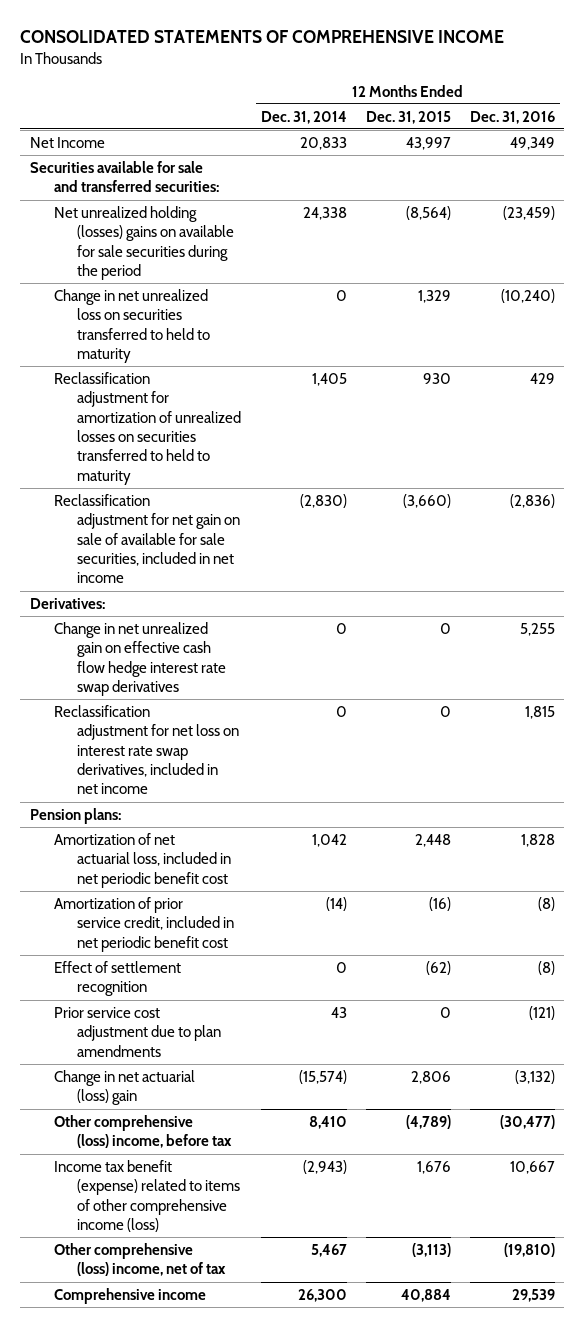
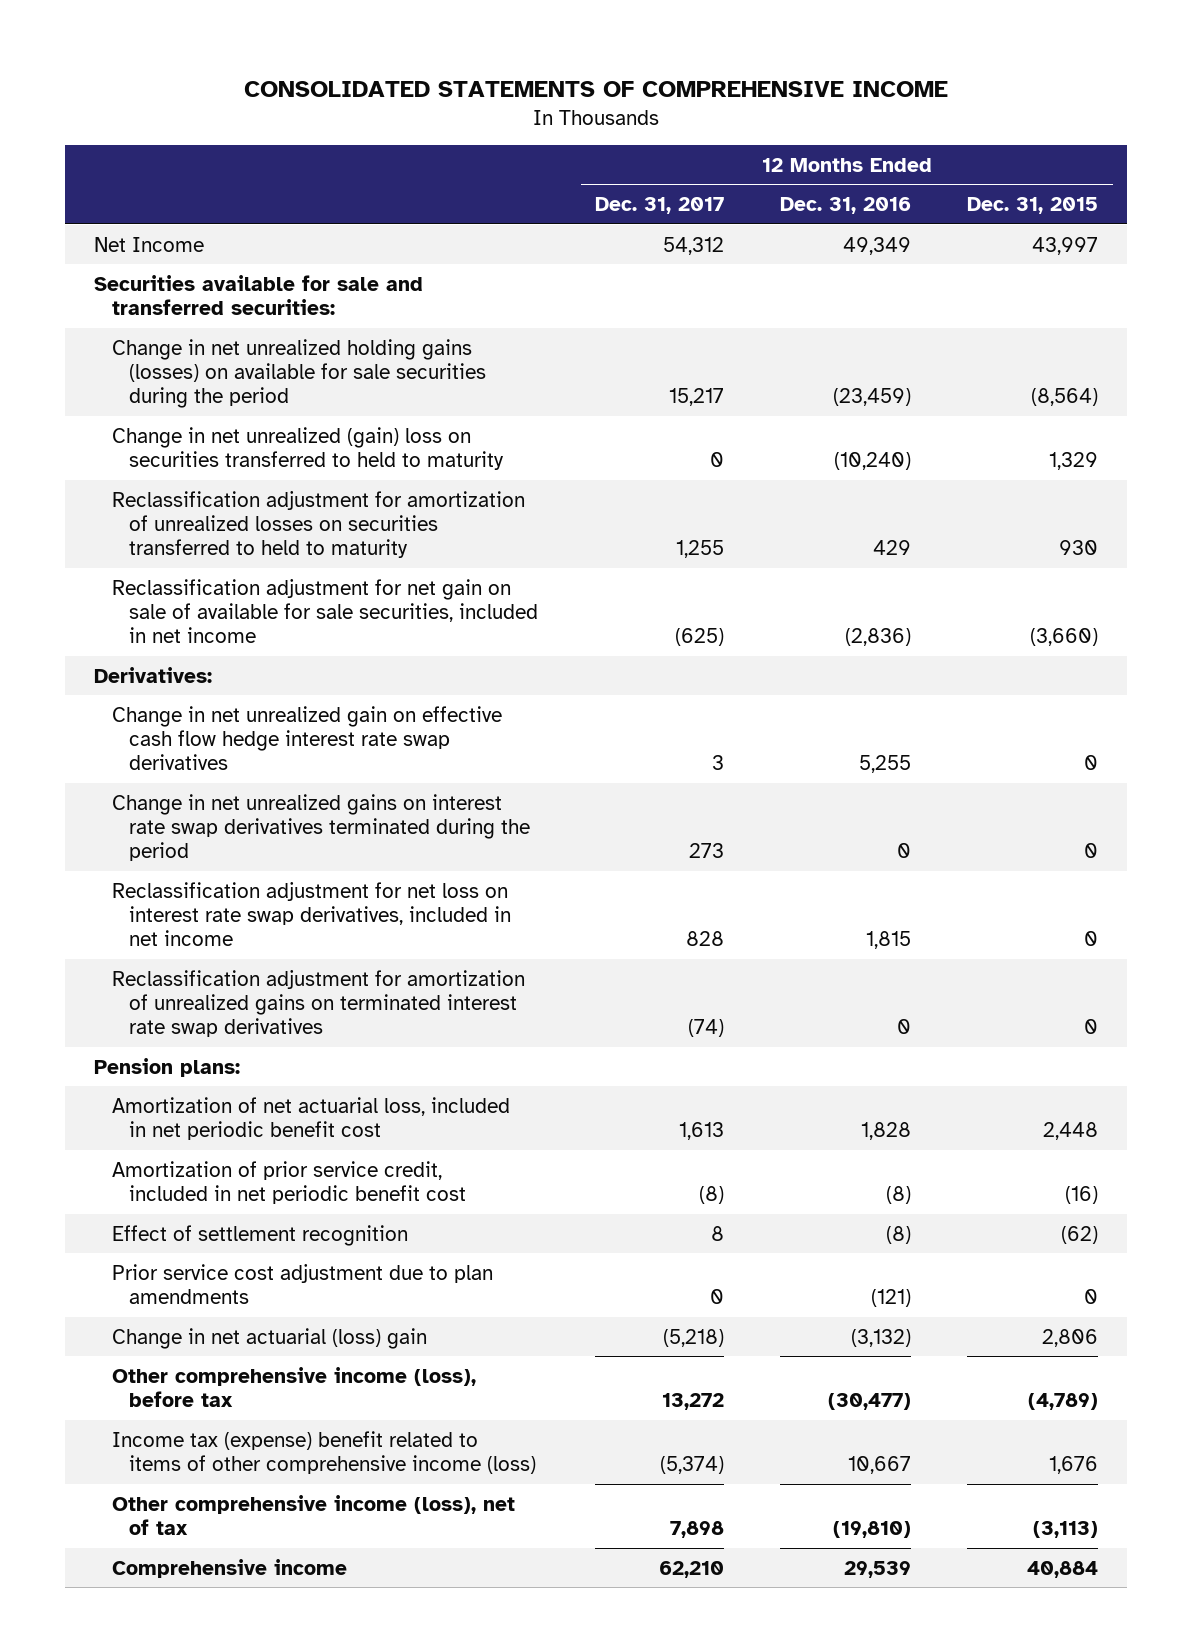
[260,110,347,124] Dec. 31, 2014 -> none
none -> [594,197,724,215] Dec. 31, 2017
[53,205,235,281] Net unrealized holding (losses) gains on available for sale securities during the period -> [111,338,487,409] Change in net unrealized holding gains (losses) on available for sale securities during the period
[53,288,211,364] Change in net unrealized loss on securities transferred to held to maturity -> [111,426,505,471] Change in net unrealized (gain) loss on securities transferred to held to maturity
none -> [111,793,531,862] Change in net unrealized gains on interest rate swap derivatives terminated during the period
none -> [111,969,525,1038] Reclassification adjustment for amortization of unrealized gains on terminated interest rate swap derivatives
[53,1114,233,1149] Other comprehensive (loss) income, before tax -> [111,1366,476,1408] Other comprehensive income (loss), before tax
[53,1159,241,1233] Income tax benefit (expense) related to items of other comprehensive income (loss) -> [111,1430,537,1475] Income tax (expense) benefit related to items of other comprehensive income (loss)
[53,1242,227,1277] Other comprehensive (loss) income, net of tax -> [111,1494,515,1536] Other comprehensive income (loss), net of tax

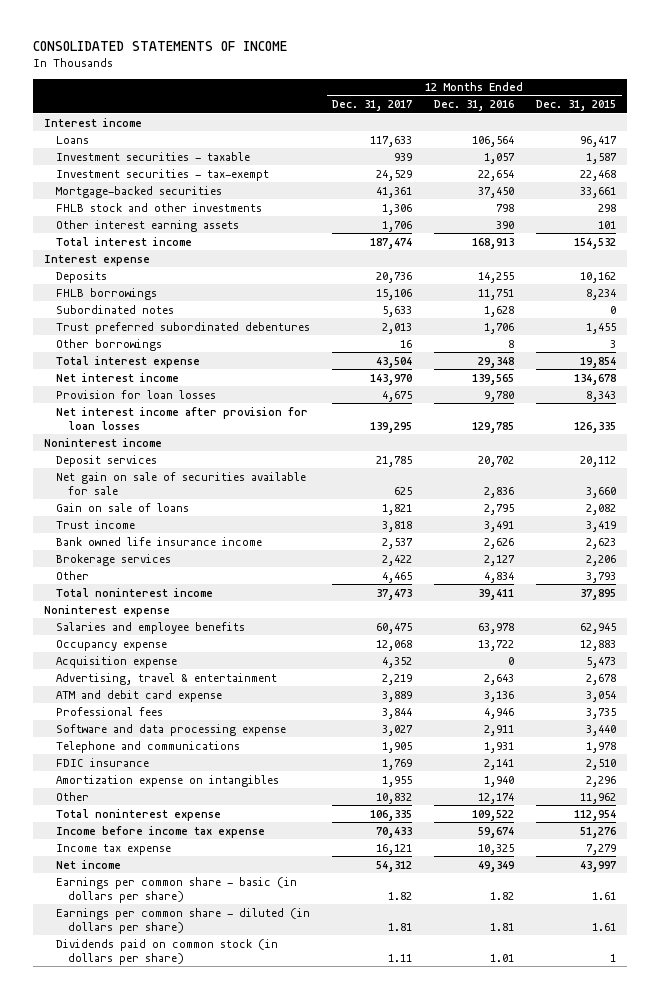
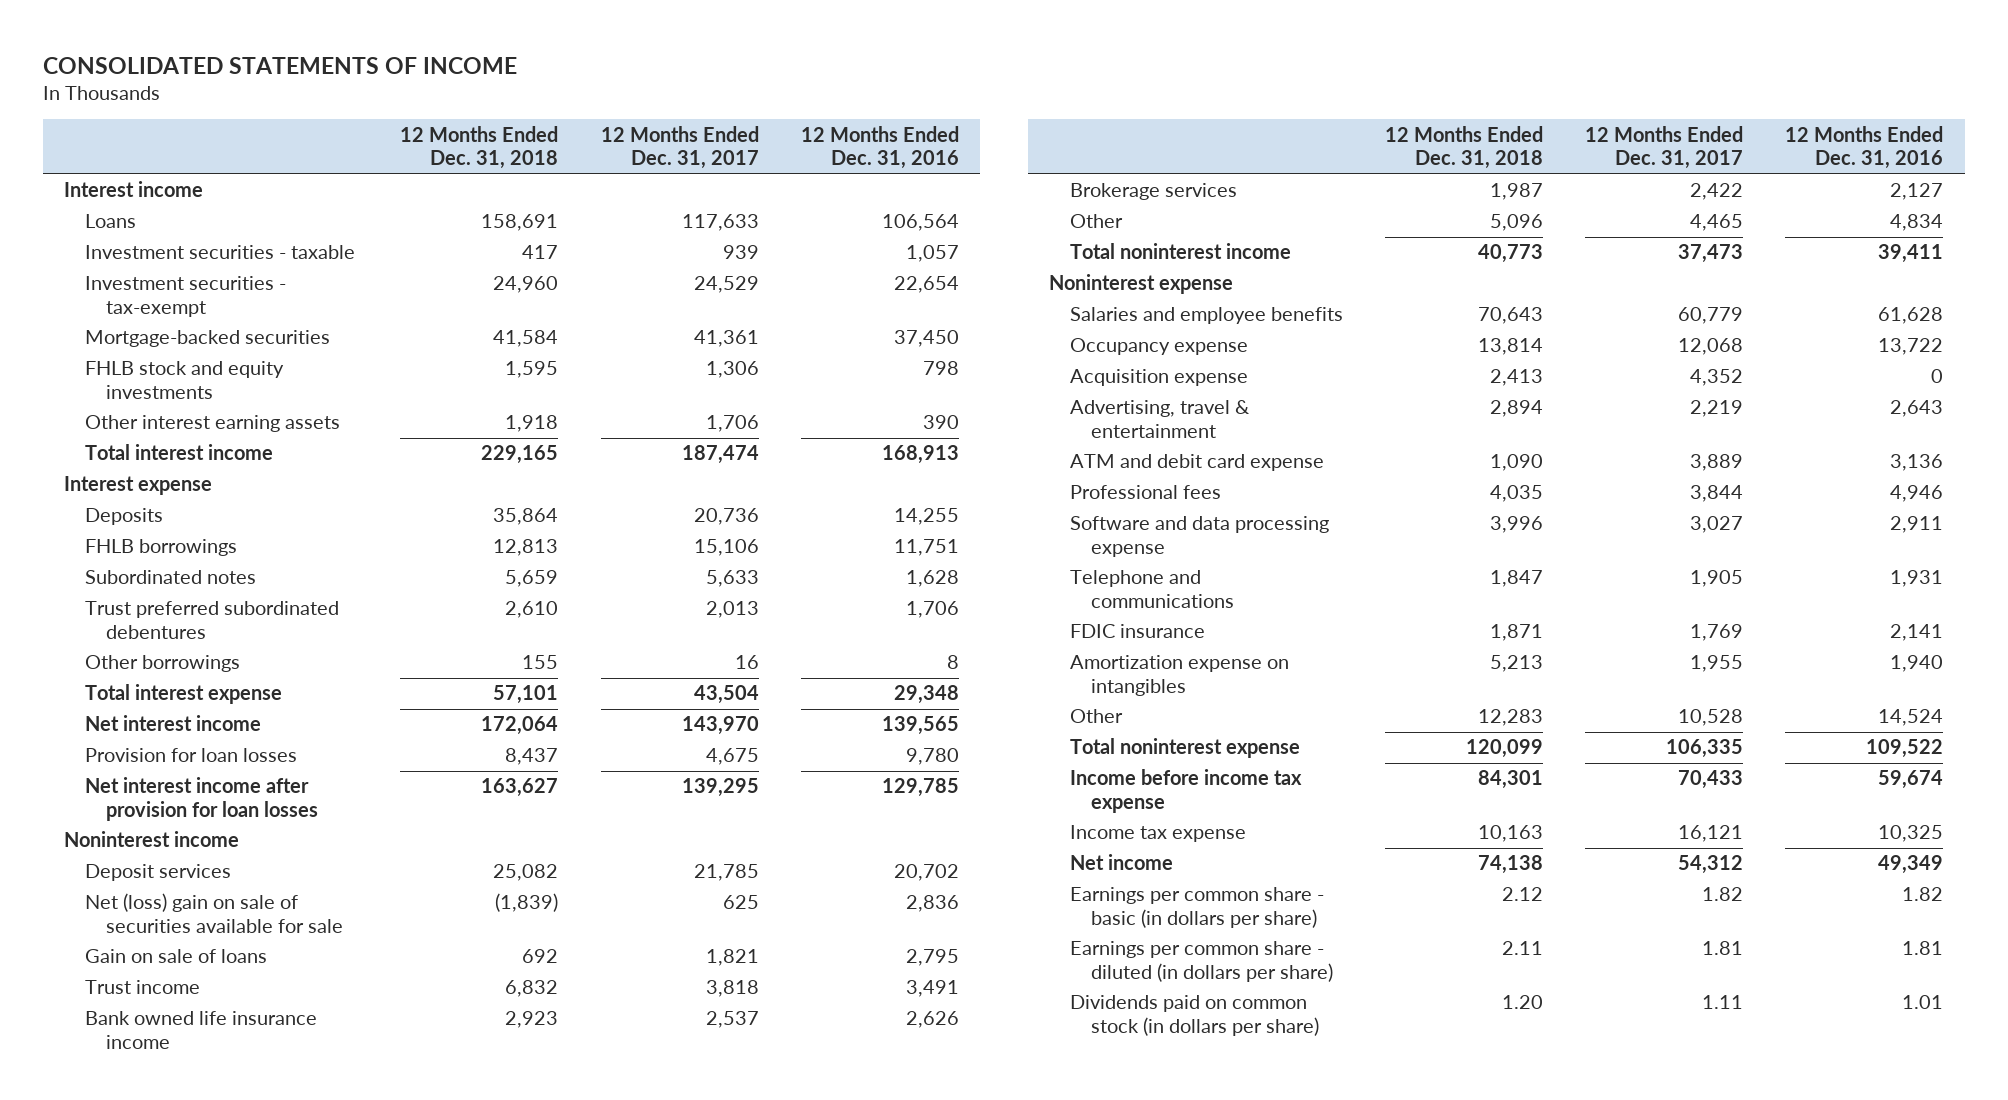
[536,100,617,112] Dec. 31, 2015 -> none
none -> [400,125,559,170] 12 Months Ended Dec. 31, 2018
[55,202,262,212] FHLB stock and other investments -> [85,361,285,399] FHLB stock and equity investments
[55,471,306,495] Net gain on sale of securities available for sale -> [85,893,344,933] Net (loss) gain on sale of securities available for sale
[376,622,413,634] 60,475 -> [1678,307,1744,325] 60,779
[478,622,515,634] 63,978 -> [1878,307,1944,325] 61,628
[376,792,413,804] 10,832 -> [1678,709,1744,727] 10,528
[478,792,515,804] 12,174 -> [1878,709,1944,727] 14,524

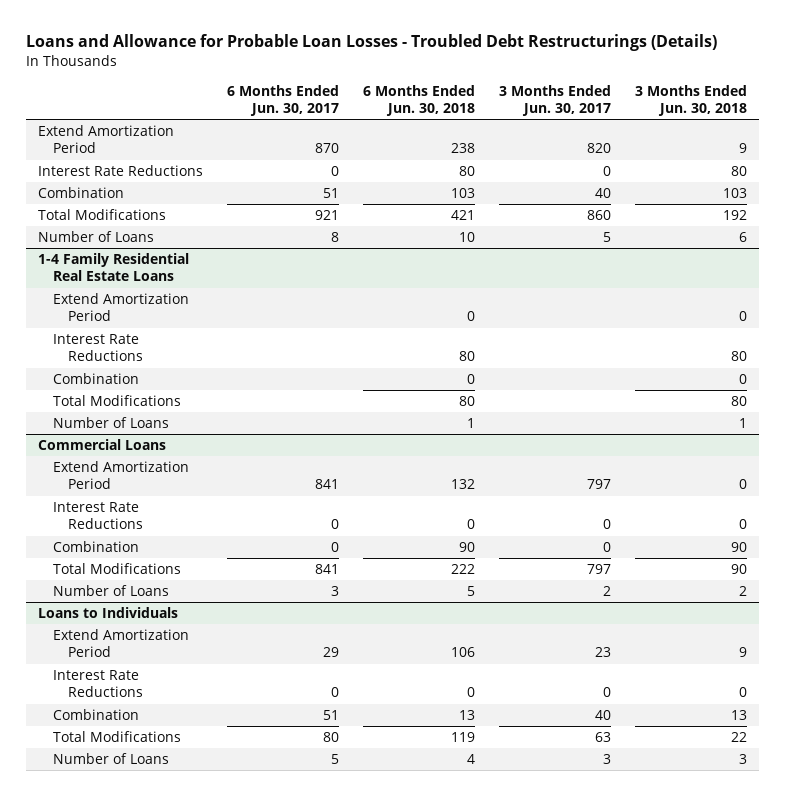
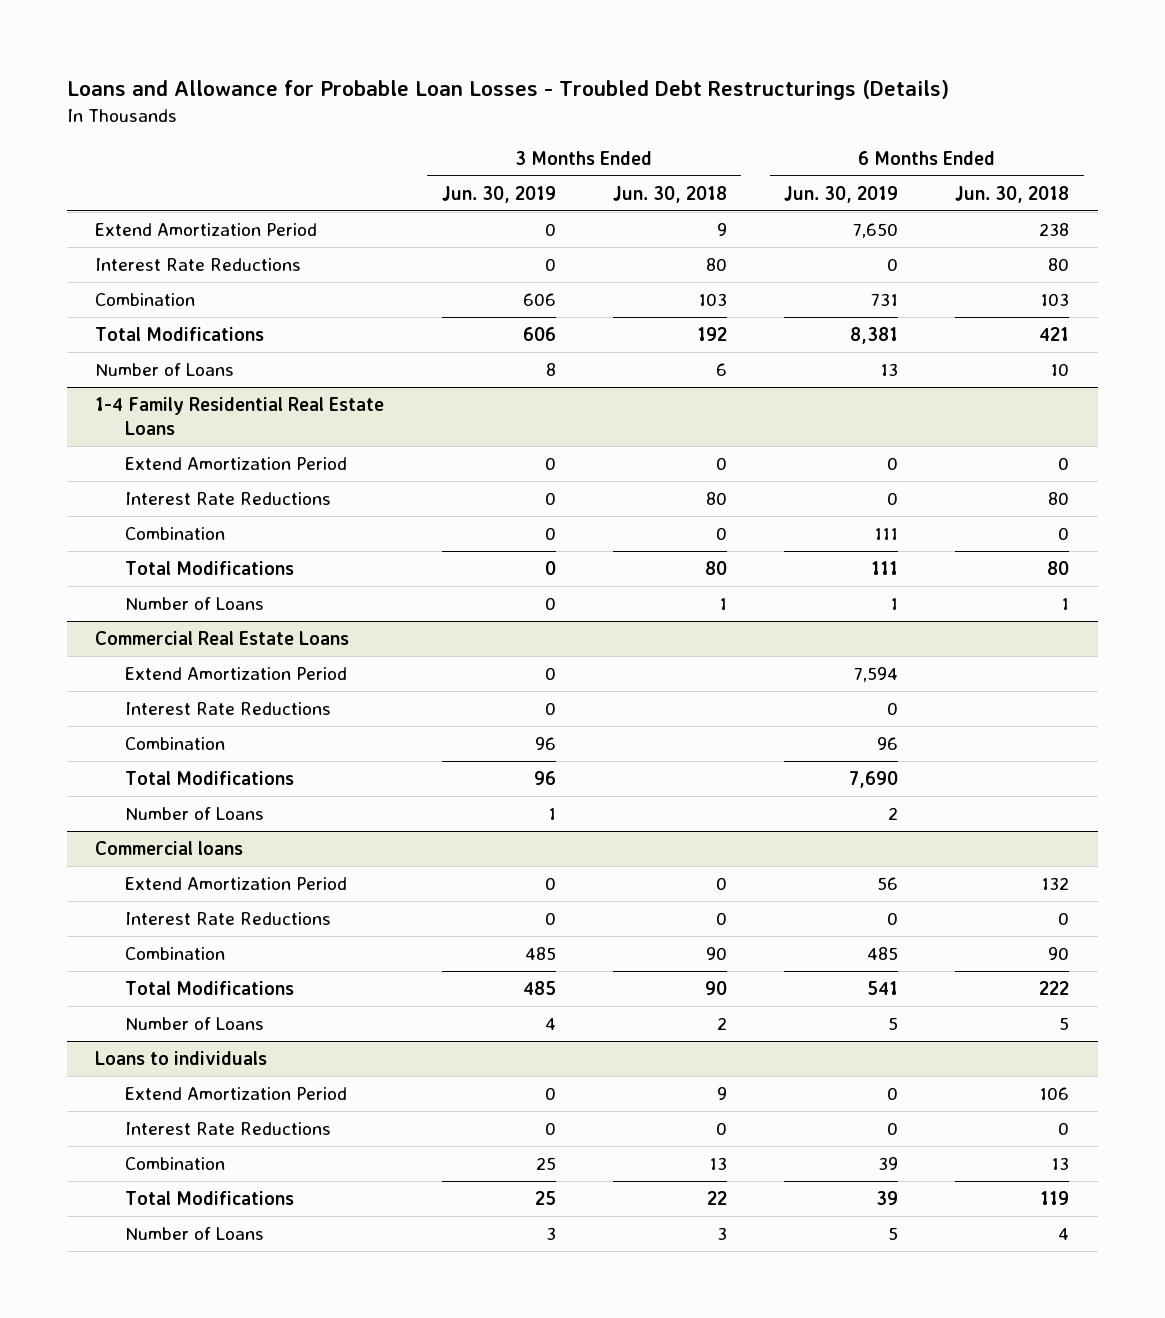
[226,84,339,117] 6 Months Ended Jun. 30, 2017 -> none
[498,84,611,117] 3 Months Ended Jun. 30, 2017 -> none
none -> [441,185,556,203] Jun. 30, 2019
none -> [784,185,899,203] Jun. 30, 2019
none -> [95,630,350,645] Commercial Real Estate Loans
none -> [125,666,348,680] Extend Amortization Period
none -> [125,701,332,715] Interest Rate Reductions
none -> [125,736,226,750] Combination
none -> [125,770,295,785] Total Modifications
none -> [125,806,265,820] Number of Loans
[37,438,166,450] Commercial Loans -> [95,840,244,855] Commercial loans
[37,606,178,618] Loans to Individuals -> [95,1050,268,1065] Loans to individuals

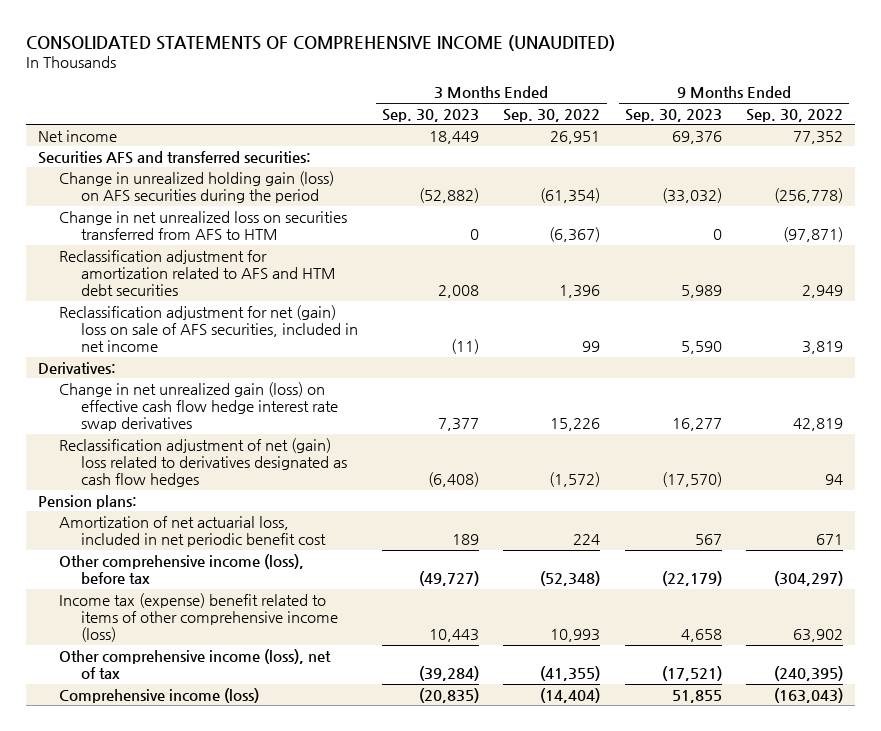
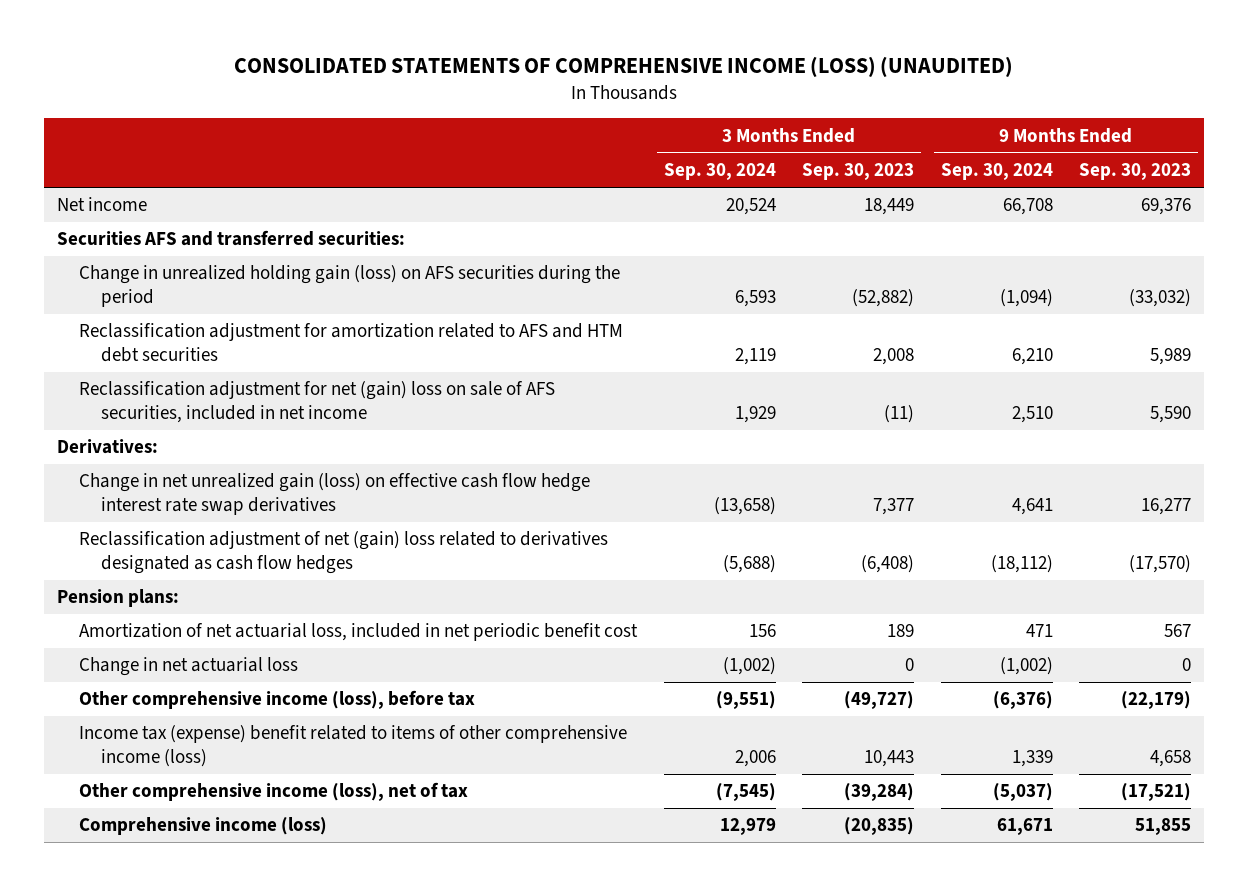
[25,34,615,51] CONSOLIDATED STATEMENTS OF COMPREHENSIVE INCOME (UNAUDITED) -> [234,56,1014,78] CONSOLIDATED STATEMENTS OF COMPREHENSIVE INCOME (LOSS) (UNAUDITED)
[503,108,601,122] Sep. 30, 2022 -> none
[746,108,844,122] Sep. 30, 2022 -> none
none -> [663,163,776,181] Sep. 30, 2024
none -> [940,163,1053,181] Sep. 30, 2024
[59,210,348,241] Change in net unrealized loss on securities transferred from AFS to HTM -> none
none -> [78,657,298,677] Change in net actuarial loss

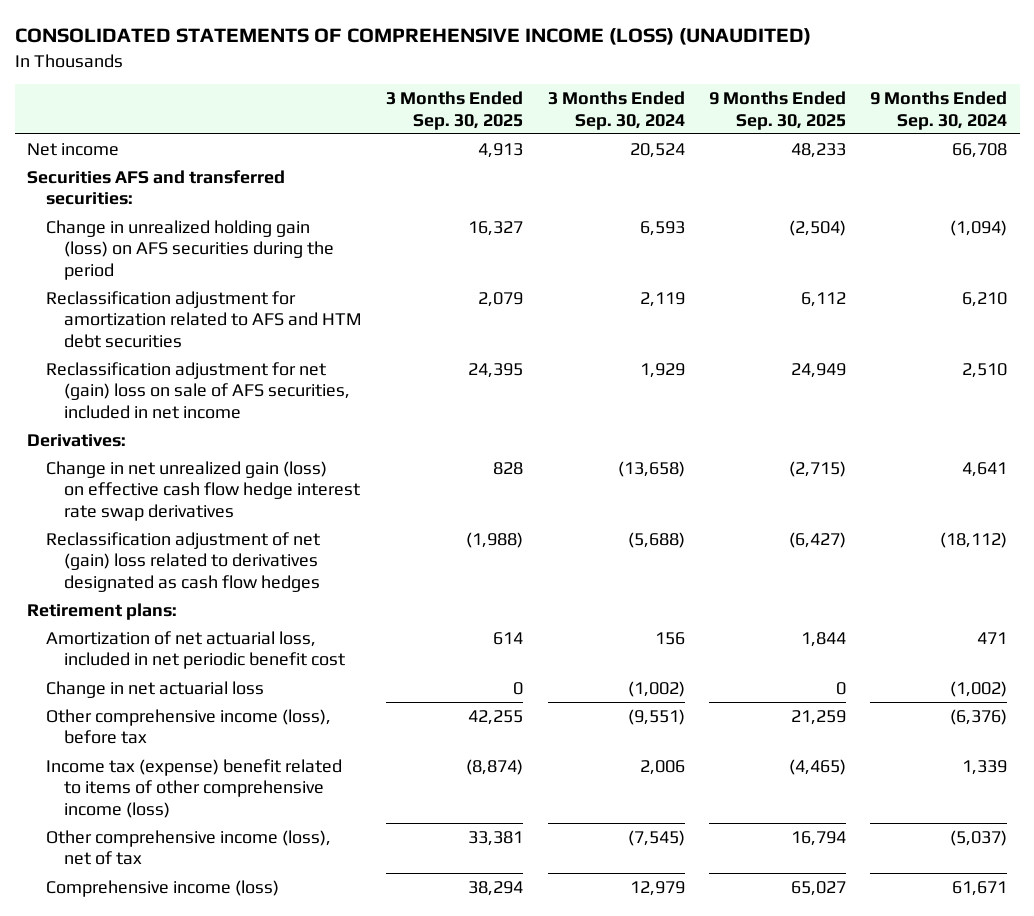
[802,163,915,181] Sep. 30, 2023 -> none
[1079,163,1192,181] Sep. 30, 2023 -> none
none -> [386,91,524,130] 3 Months Ended Sep. 30, 2025
none -> [709,91,847,130] 9 Months Ended Sep. 30, 2025
[57,589,180,608] Pension plans: -> [26,602,177,620] Retirement plans:

